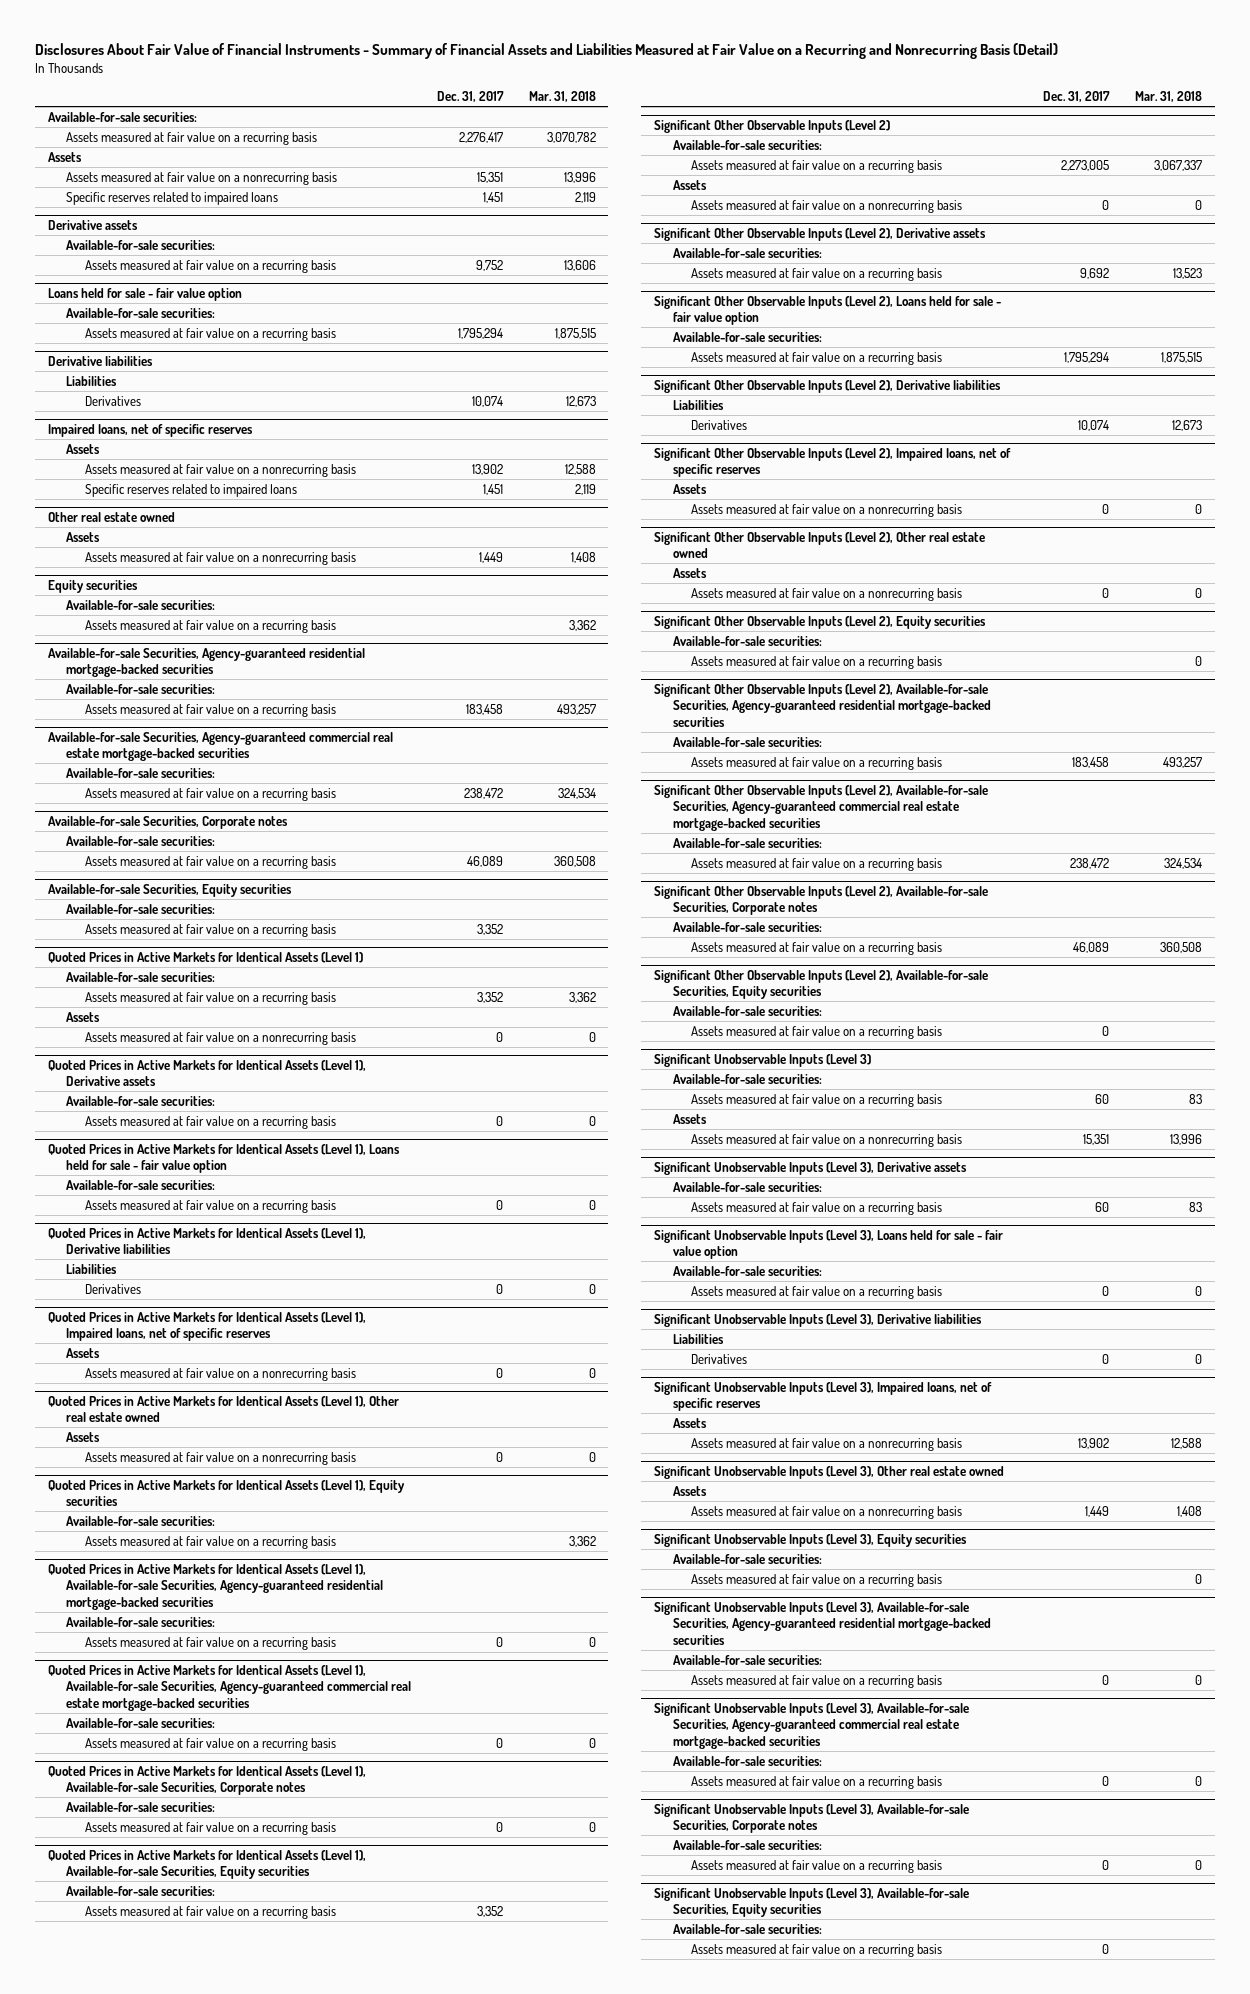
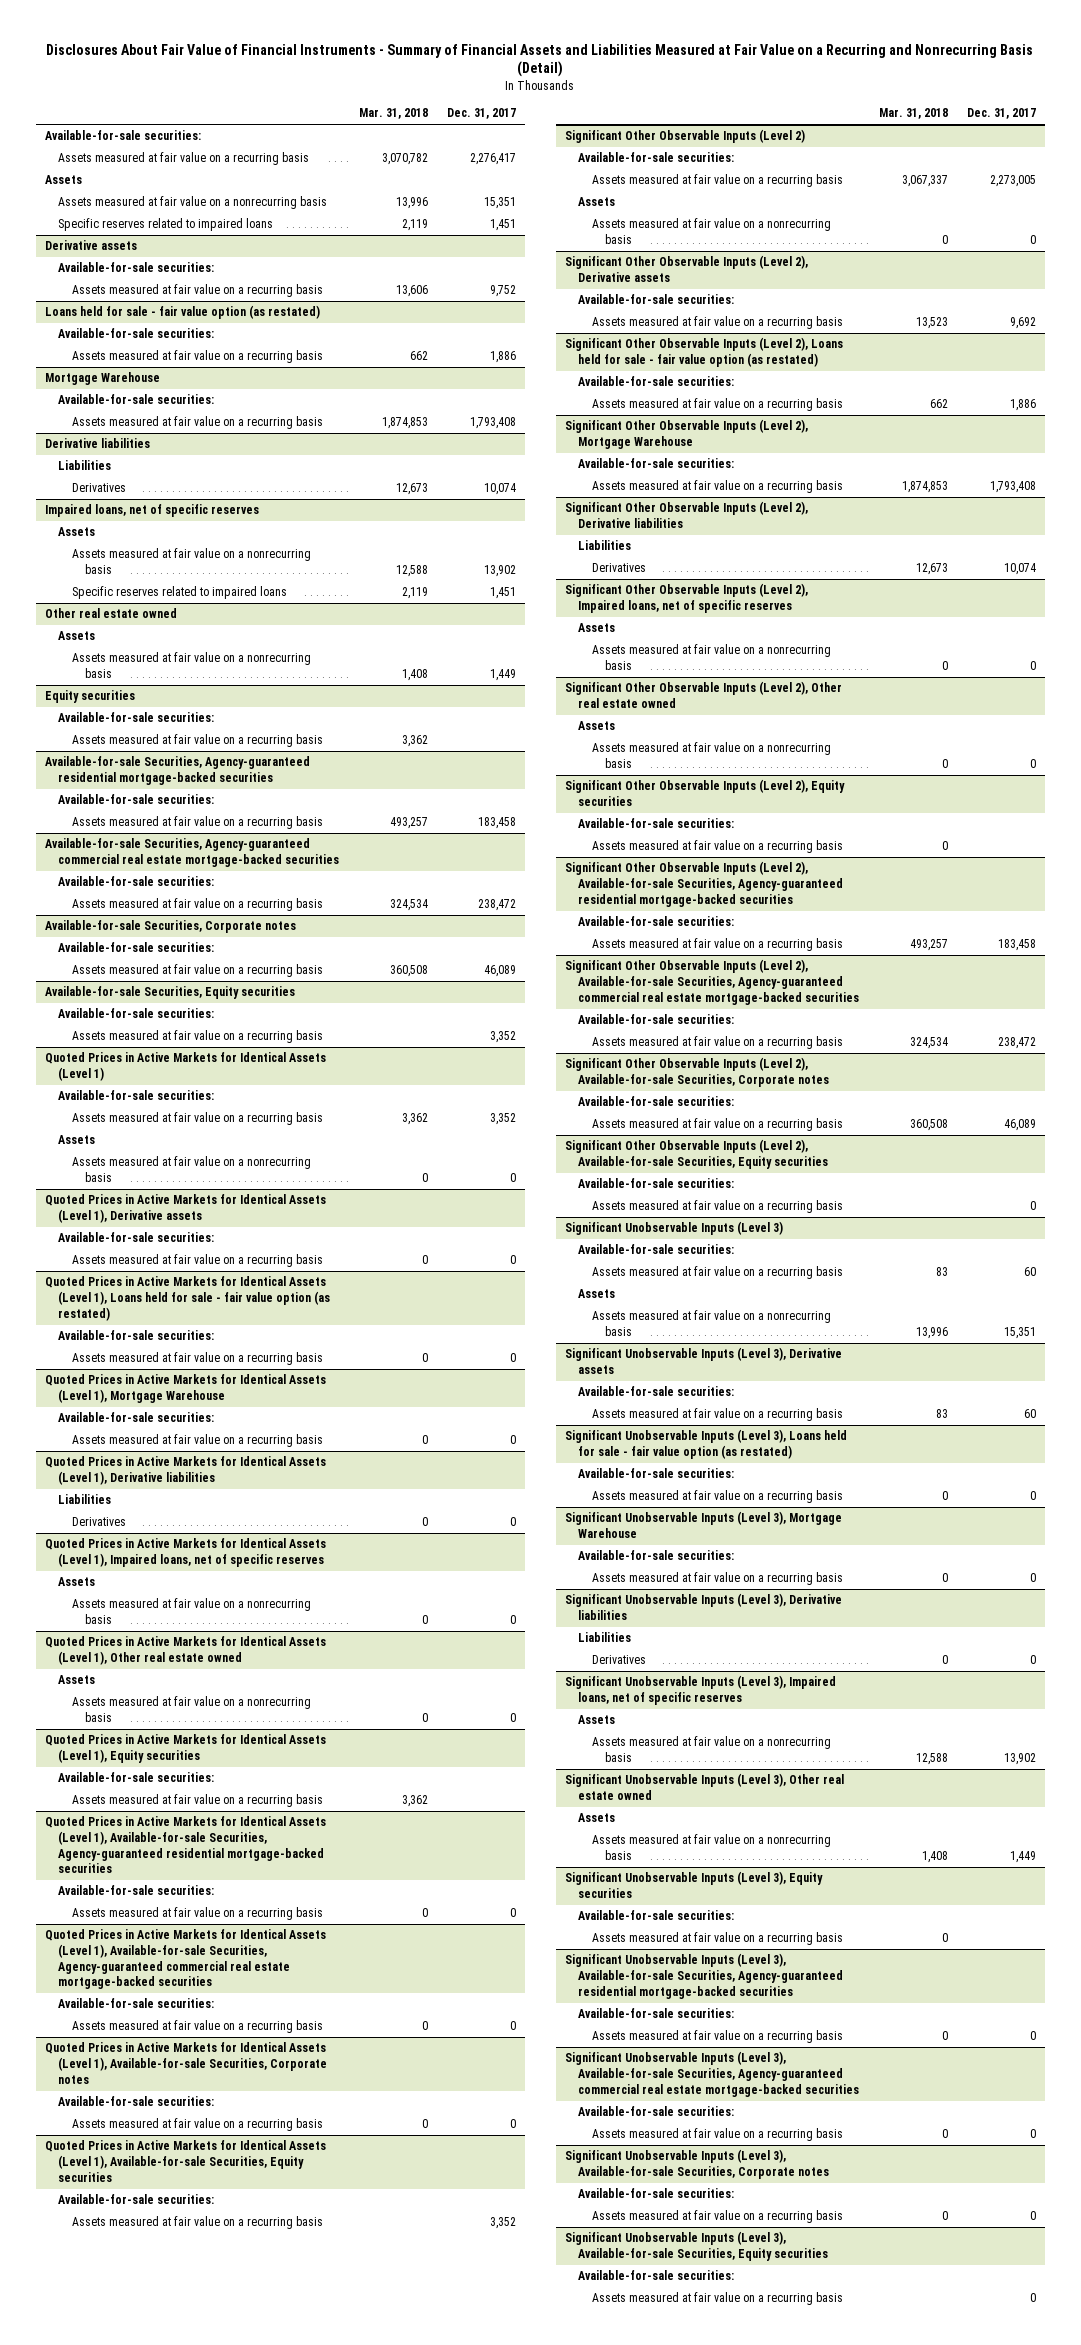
[47,287,242,301] Loans held for sale - fair value option -> [45,305,321,320] Loans held for sale - fair value option (as restated)
[458,327,504,339] 1,795,294 -> [489,351,516,364] 1,886
[554,327,596,339] 1,875,515 -> [409,351,428,361] 662
none -> [45,372,161,386] Mortgage Warehouse
none -> [58,394,215,405] Available-for-sale securities:
none -> [71,416,323,430] Assets measured at fair value on a recurring basis
[47,1143,400,1174] Quoted Prices in Active Markets for Identical Assets (Level 1), Loans held for sale - fair value option -> [45,1276,331,1321] Quoted Prices in Active Markets for Identical Assets (Level 1), Loans held for sale - fair value option (as restated)
none -> [45,1374,327,1404] Quoted Prices in Active Markets for Identical Assets (Level 1), Mortgage Warehouse
none -> [58,1412,215,1423] Available-for-sale securities:
none -> [71,1434,323,1448] Assets measured at fair value on a recurring basis
[654,295,1002,326] Significant Other Observable Inputs (Level 2), Loans held for sale - fair value option -> [565,337,844,368] Significant Other Observable Inputs (Level 2), Loans held for sale - fair value option (as restated)
[1064,351,1110,363] 1,795,294 -> [1009,399,1036,412] 1,886
[1160,351,1202,363] 1,875,515 -> [929,399,948,409] 662
none -> [565,419,809,450] Significant Other Observable Inputs (Level 2), Mortgage Warehouse
none -> [578,458,735,469] Available-for-sale securities:
none -> [591,480,843,494] Assets measured at fair value on a recurring basis
[654,1229,1004,1260] Significant Unobservable Inputs (Level 3), Loans held for sale - fair value option -> [565,1429,848,1460] Significant Unobservable Inputs (Level 3), Loans held for sale - fair value option (as restated)
none -> [565,1511,843,1539] Significant Unobservable Inputs (Level 3), Mortgage Warehouse
none -> [578,1550,735,1561] Available-for-sale securities:
none -> [591,1572,843,1586] Assets measured at fair value on a recurring basis

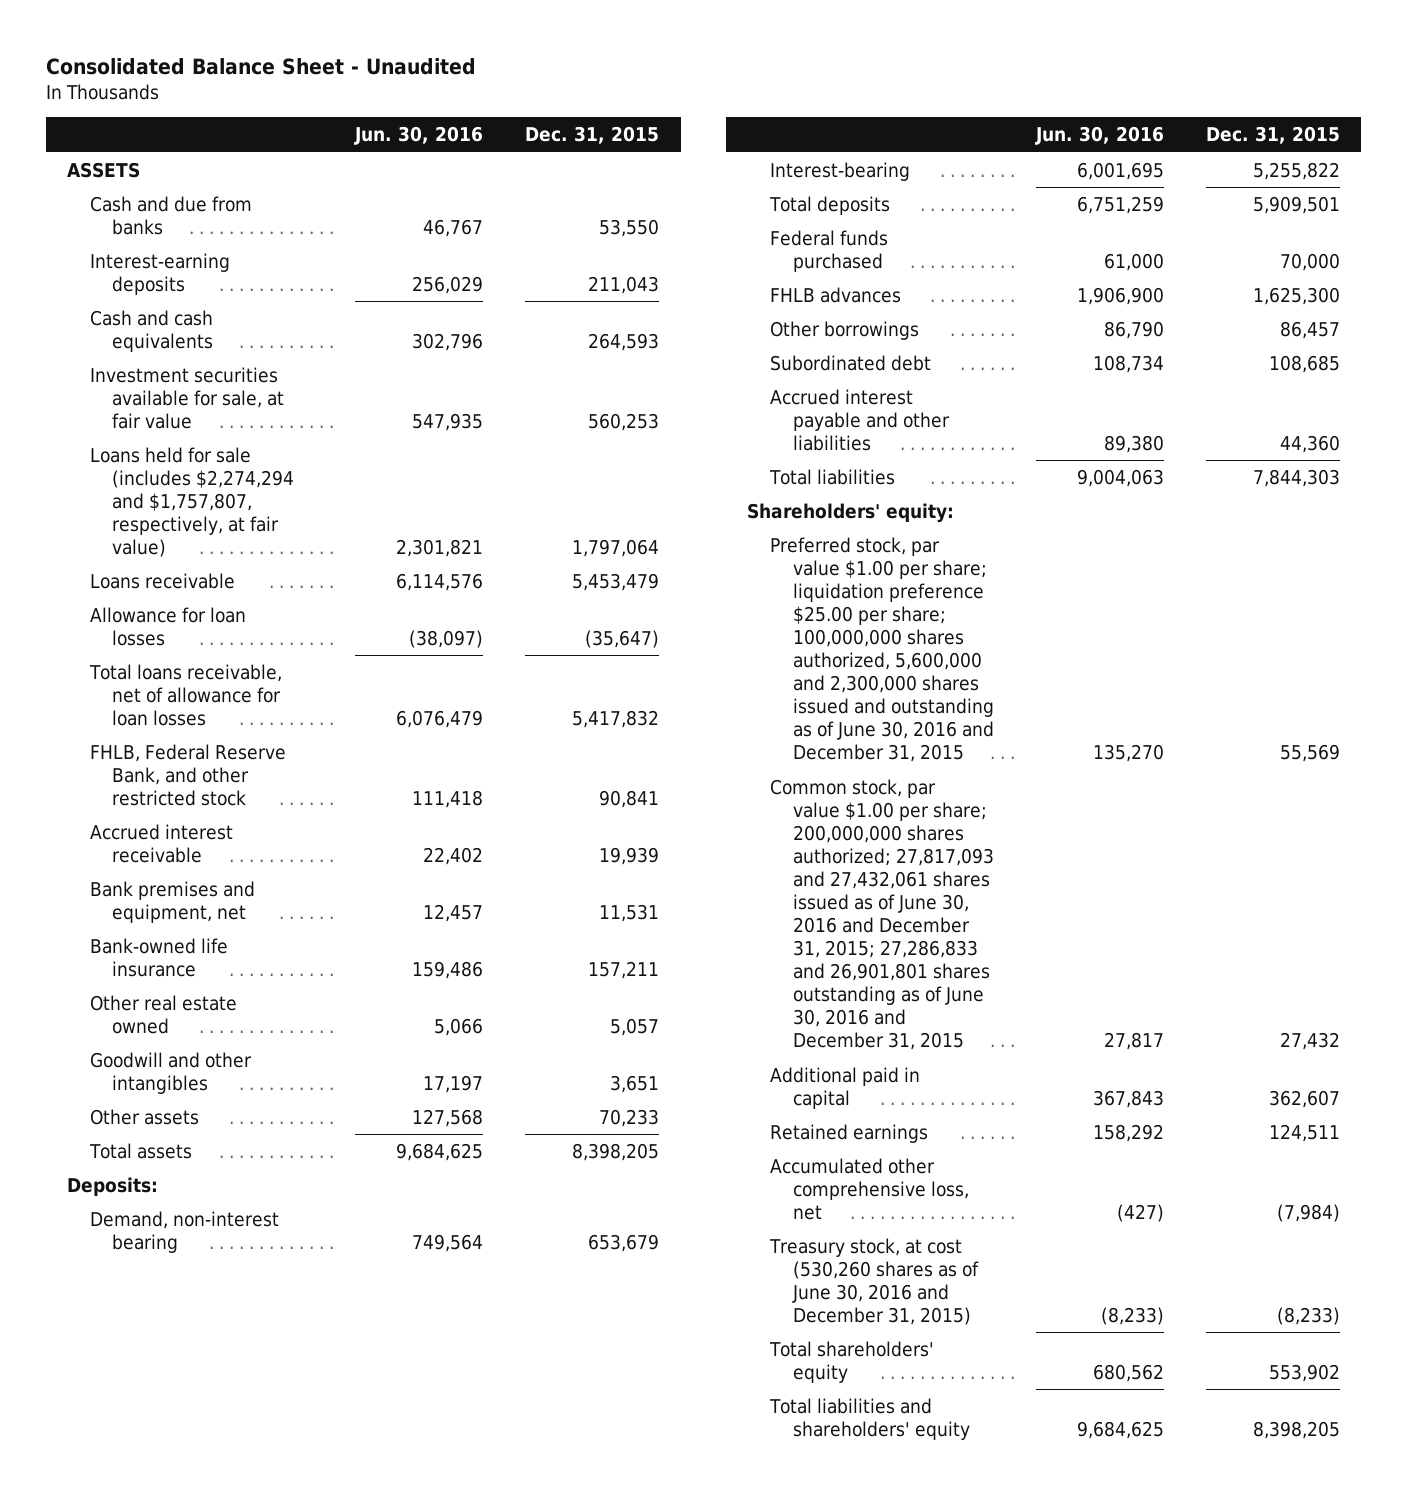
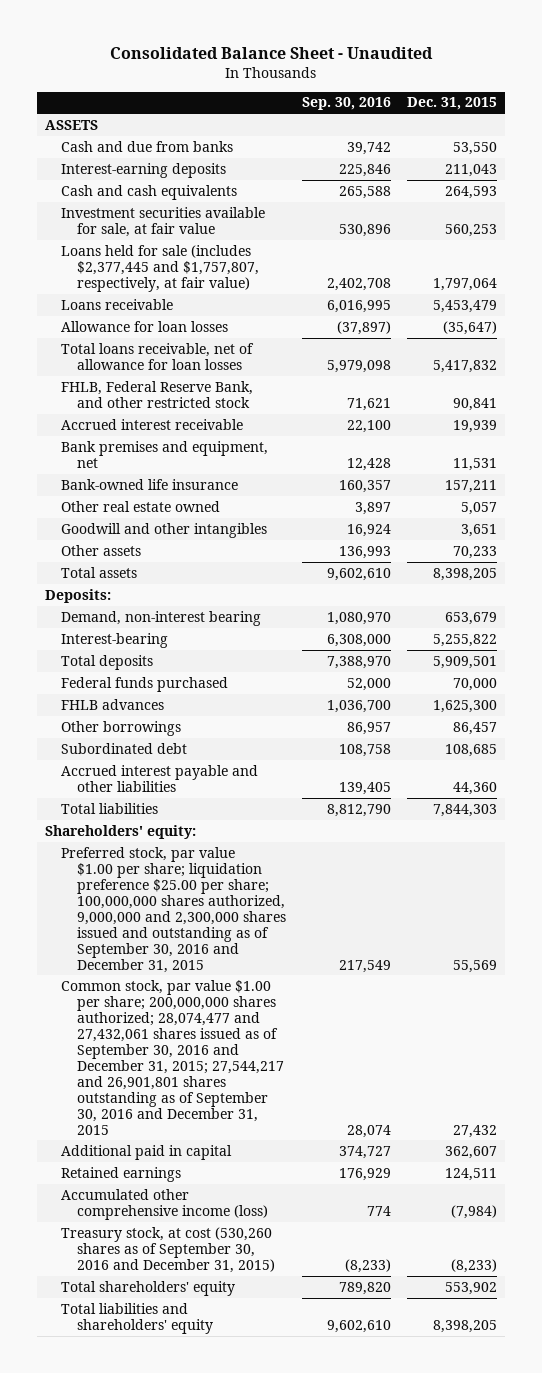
[354,126,484,146] Jun. 30, 2016 -> none
none -> [302,97,392,111] Sep. 30, 2016
[89,446,295,557] Loans held for sale (includes $2,274,294 and $1,757,807, respectively, at fair value) -> [61,244,260,292] Loans held for sale (includes $2,377,445 and $1,757,807, respectively, at fair value)
[769,536,994,763] Preferred stock, par value $1.00 per share; liquidation preference $25.00 per share; 100,000,000 shares authorized, 5,600,000 and 2,300,000 shares issued and outstanding as of June 30, 2016 and December 31, 2015 -> [61,846,287,973] Preferred stock, par value $1.00 per share; liquidation preference $25.00 per share; 100,000,000 shares authorized, 9,000,000 and 2,300,000 shares issued and outstanding as of September 30, 2016 and December 31, 2015
[769,778,994,1051] Common stock, par value $1.00 per share; 200,000,000 shares authorized; 27,817,093 and 27,432,061 shares issued as of June 30, 2016 and December 31, 2015; 27,286,833 and 26,901,801 shares outstanding as of June 30, 2016 and December 31, 2015 -> [61,979,285,1135] Common stock, par value $1.00 per share; 200,000,000 shares authorized; 28,074,477 and 27,432,061 shares issued as of September 30, 2016 and December 31, 2015; 27,544,217 and 26,901,801 shares outstanding as of September 30, 2016 and December 31, 2015
[769,1157,969,1220] Accumulated other comprehensive loss, net -> [61,1188,269,1220] Accumulated other comprehensive income (loss)
[768,1237,979,1325] Treasury stock, at cost (530,260 shares as of June 30, 2016 and December 31, 2015) -> [61,1226,276,1273] Treasury stock, at cost (530,260 shares as of September 30, 2016 and December 31, 2015)

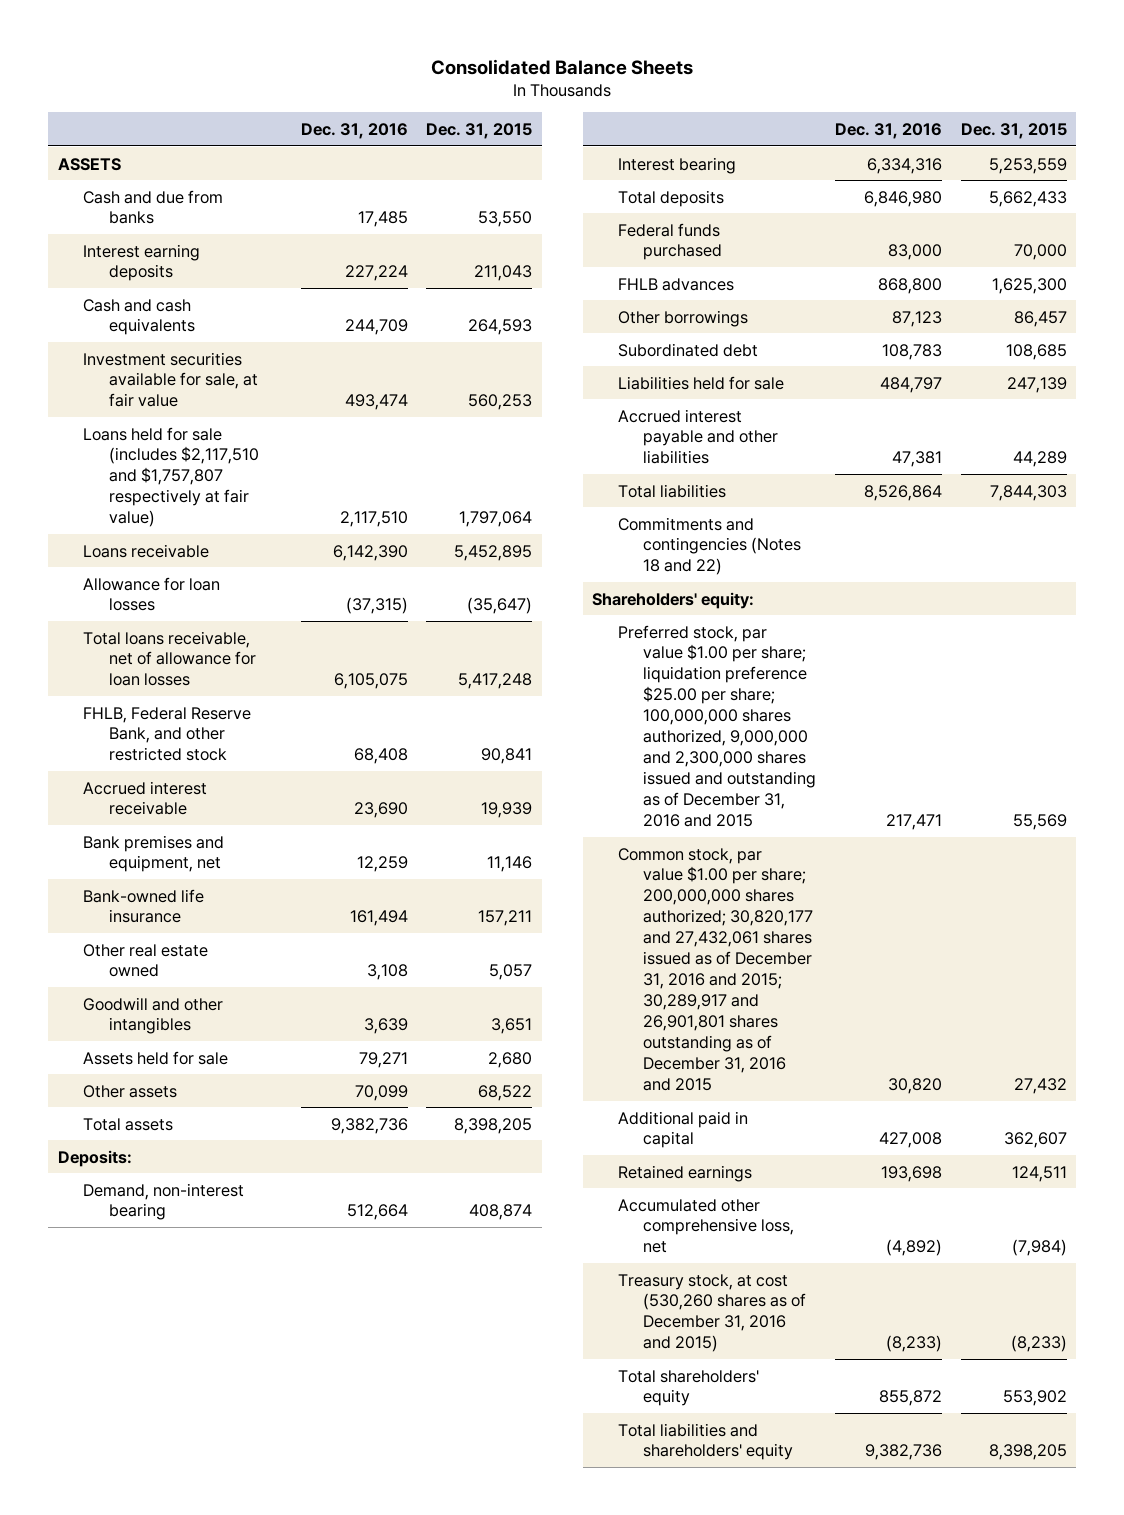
[110,47,434,60] Consolidated Balance Sheet - Unaudited -> [431,58,694,75] Consolidated Balance Sheets
[302,97,392,111] Sep. 30, 2016 -> none
none -> [300,122,408,139] Dec. 31, 2016
[61,162,227,178] Interest-earning deposits -> [83,243,201,282] Interest earning deposits
[61,244,260,292] Loans held for sale (includes $2,377,445 and $1,757,807, respectively, at fair value) -> [83,426,260,528] Loans held for sale (includes $2,117,510 and $1,757,807 respectively at fair value)
[432,299,497,313] 5,453,479 -> [454,544,533,561] 5,452,895
[432,359,497,373] 5,417,832 -> [458,673,533,690] 5,417,248
[452,457,497,471] 11,531 -> [487,856,533,873] 11,146
none -> [83,1050,229,1065] Assets held for sale
[452,545,497,559] 70,233 -> [478,1084,533,1101] 68,522
[444,611,497,625] 653,679 -> [469,1204,533,1221] 408,874
[61,632,169,648] Interest-bearing -> [617,156,736,174] Interest bearing
[432,633,497,647] 5,255,822 -> [988,157,1067,174] 5,253,559
[432,655,497,669] 5,909,501 -> [988,190,1067,207] 5,662,433
none -> [617,375,784,390] Liabilities held for sale
[452,781,497,795] 44,360 -> [1012,451,1067,468] 44,289
none -> [617,516,802,576] Commitments and contingencies (Notes 18 and 22)
[61,846,287,973] Preferred stock, par value $1.00 per share; liquidation preference $25.00 per share; 100,000,000 shares authorized, 9,000,000 and 2,300,000 shares issued and outstanding as of September 30, 2016 and December 31, 2015 -> [617,624,817,827] Preferred stock, par value $1.00 per share; liquidation preference $25.00 per share; 100,000,000 shares authorized, 9,000,000 and 2,300,000 shares issued and outstanding as of December 31, 2016 and 2015
[61,979,285,1135] Common stock, par value $1.00 per share; 200,000,000 shares authorized; 28,074,477 and 27,432,061 shares issued as of September 30, 2016 and December 31, 2015; 27,544,217 and 26,901,801 shares outstanding as of September 30, 2016 and December 31, 2015 -> [617,847,814,1091] Common stock, par value $1.00 per share; 200,000,000 shares authorized; 30,820,177 and 27,432,061 shares issued as of December 31, 2016 and 2015; 30,289,917 and 26,901,801 shares outstanding as of December 31, 2016 and 2015
[61,1188,269,1220] Accumulated other comprehensive income (loss) -> [617,1198,795,1254] Accumulated other comprehensive loss, net
[61,1226,276,1273] Treasury stock, at cost (530,260 shares as of September 30, 2016 and December 31, 2015) -> [617,1273,807,1353] Treasury stock, at cost (530,260 shares as of December 31, 2016 and 2015)

